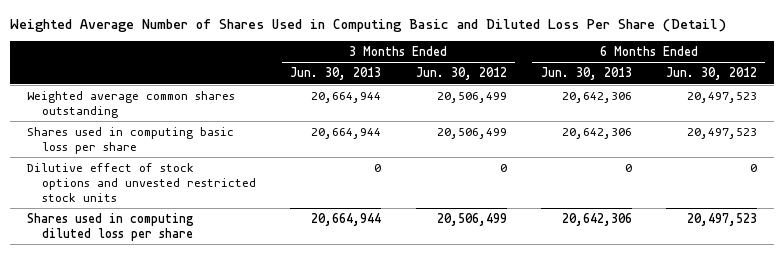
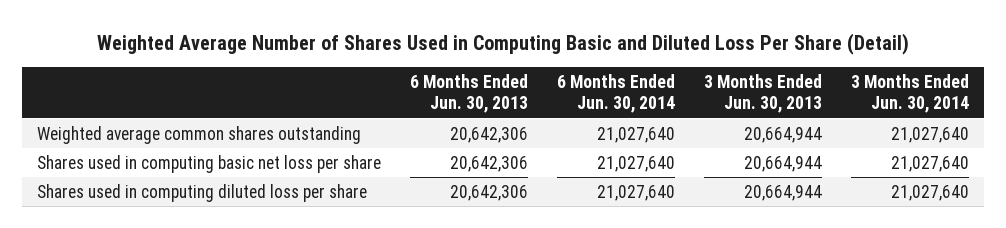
[415,67,507,81] Jun. 30, 2012 -> none
[665,67,757,81] Jun. 30, 2012 -> none
none -> [556,74,675,114] 6 Months Ended Jun. 30, 2014
none -> [851,74,970,114] 3 Months Ended Jun. 30, 2014
[26,162,257,202] Dilutive effect of stock options and unvested restricted stock units -> none
[26,126,234,154] Shares used in computing basic loss per share -> [36,154,381,173] Shares used in computing basic net loss per share

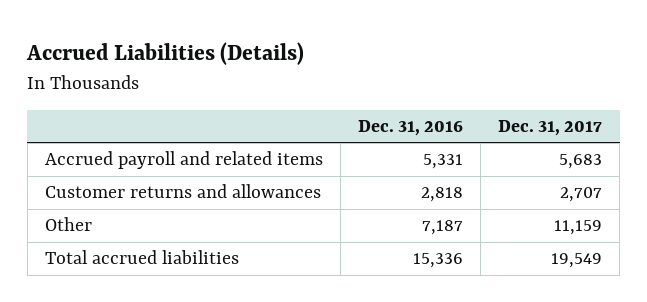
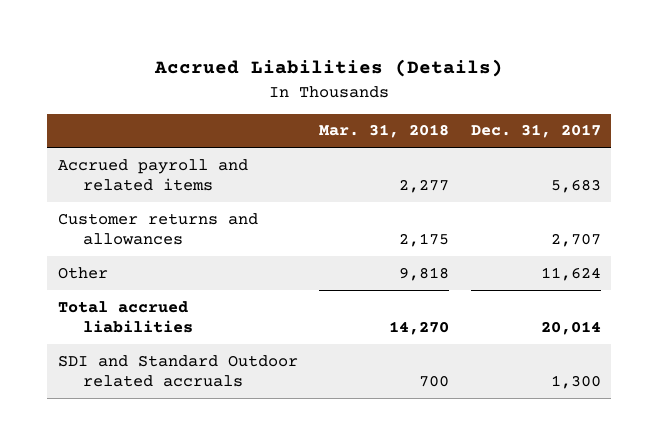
[358,120,464,137] Dec. 31, 2016 -> none
none -> [319,124,450,139] Mar. 31, 2018
[554,220,603,236] 11,159 -> [540,266,601,281] 11,624
[551,253,603,269] 19,549 -> [540,320,601,335] 20,014
none -> [57,354,298,387] SDI and Standard Outdoor related accruals

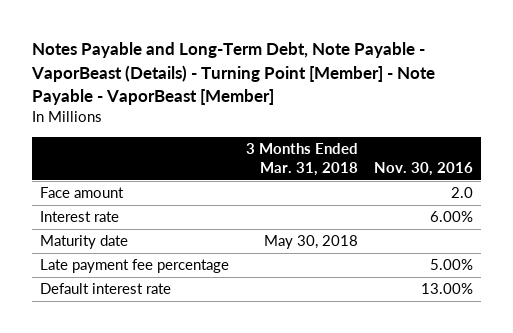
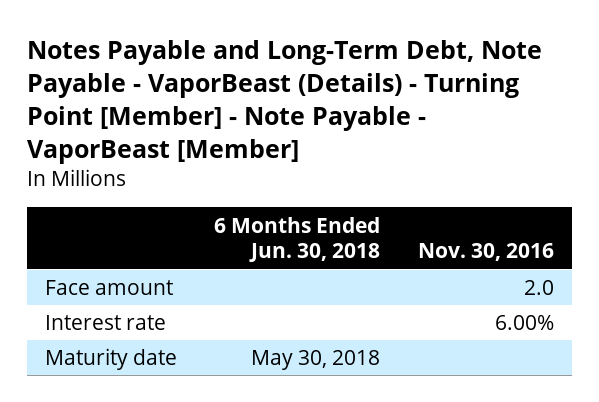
[245,143,358,177] 3 Months Ended Mar. 31, 2018 -> none
none -> [214,216,381,263] 6 Months Ended Jun. 30, 2018
[40,259,230,274] Late payment fee percentage -> none
[40,283,172,295] Default interest rate -> none

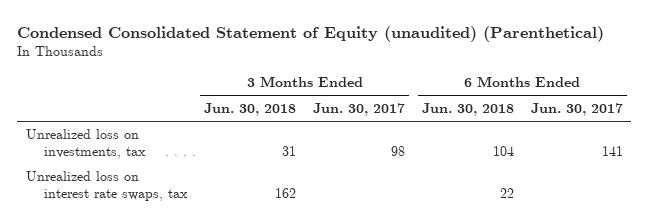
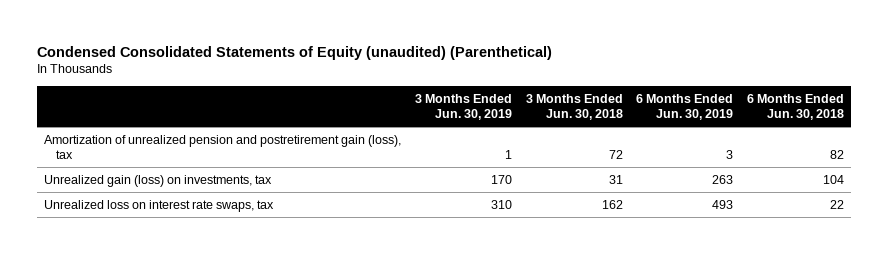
[17,26,605,43] Condensed Consolidated Statement of Equity (unaudited) (Parenthetical) -> [37,45,553,60] Condensed Consolidated Statements of Equity (unaudited) (Parenthetical)
[313,103,406,117] Jun. 30, 2017 -> none
[530,103,623,117] Jun. 30, 2017 -> none
none -> [414,93,512,121] 3 Months Ended Jun. 30, 2019
none -> [636,93,734,121] 6 Months Ended Jun. 30, 2019
none -> [44,134,402,160] Amortization of unrealized pension and postretirement gain (loss), tax
[25,129,147,160] Unrealized loss on investments, tax -> [44,174,273,187] Unrealized gain (loss) on investments, tax

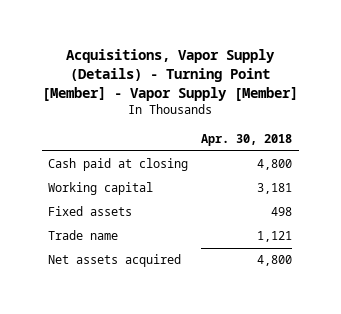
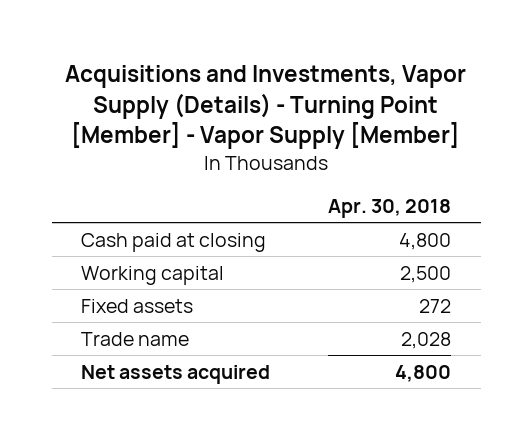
[42,49,299,102] Acquisitions, Vapor Supply (Details) - Turning Point [Member] - Vapor Supply [Member] -> [65,65,467,150] Acquisitions and Investments, Vapor Supply (Details) - Turning Point [Member] - Vapor Supply [Member]
[257,183,293,195] 3,181 -> [400,265,452,283] 2,500
[271,207,293,217] 498 -> [419,298,452,313] 272
[257,231,293,243] 1,121 -> [401,331,452,349] 2,028

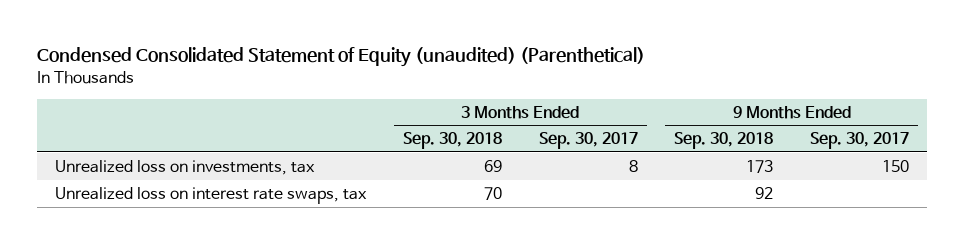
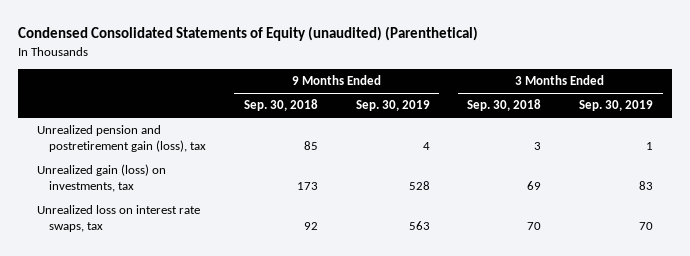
[36,47,645,68] Condensed Consolidated Statement of Equity (unaudited) (Parenthetical) -> [17,26,478,42] Condensed Consolidated Statements of Equity (unaudited) (Parenthetical)
[538,132,638,150] Sep. 30, 2017 -> none
[810,132,910,150] Sep. 30, 2017 -> none
none -> [355,100,430,112] Sep. 30, 2019
none -> [579,100,654,112] Sep. 30, 2019
none -> [36,125,207,153] Unrealized pension and postretirement gain (loss), tax
[55,159,316,175] Unrealized loss on investments, tax -> [36,164,166,193] Unrealized gain (loss) on investments, tax

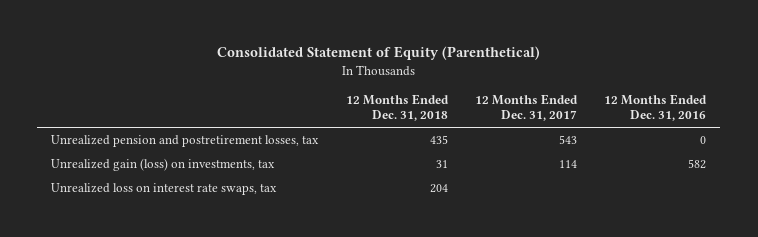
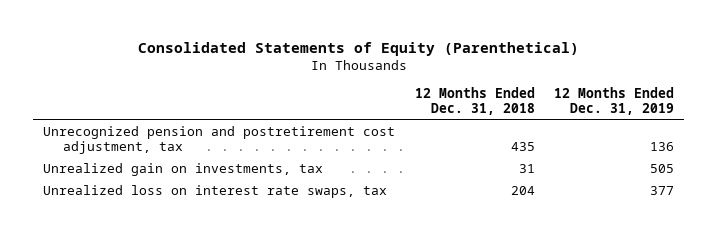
[216,46,540,61] Consolidated Statement of Equity (Parenthetical) -> [137,41,579,56] Consolidated Statements of Equity (Parenthetical)
[475,93,579,122] 12 Months Ended Dec. 31, 2017 -> none
[604,93,708,122] 12 Months Ended Dec. 31, 2016 -> none
none -> [554,87,675,116] 12 Months Ended Dec. 31, 2019
[51,135,320,148] Unrealized pension and postretirement losses, tax -> [42,126,395,155] Unrecognized pension and postretirement cost adjustment, tax
[51,158,276,172] Unrealized gain (loss) on investments, tax -> [42,163,323,177] Unrealized gain on investments, tax

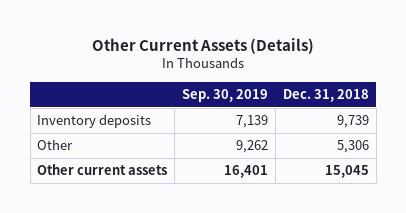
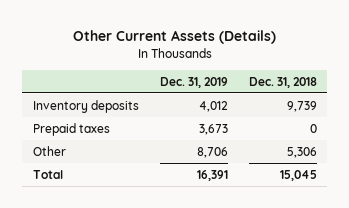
[182,88,269,102] Sep. 30, 2019 -> none
none -> [159,76,228,88] Dec. 31, 2019
none -> [32,122,110,136] Prepaid taxes
[37,164,168,176] Other current assets -> [32,169,63,179] Total

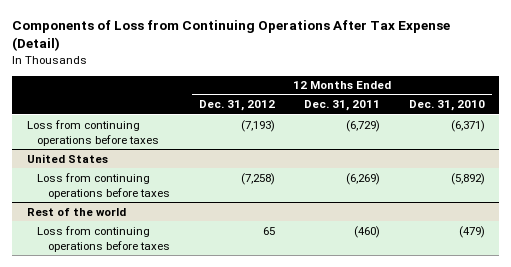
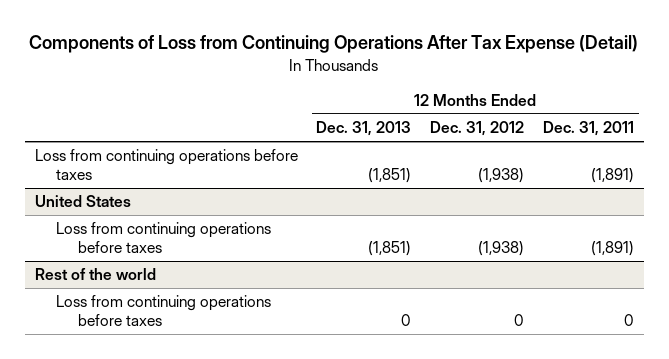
[408,100,485,112] Dec. 31, 2010 -> none
none -> [316,121,412,137] Dec. 31, 2013
[240,119,275,132] (7,193) -> [478,168,525,184] (1,938)
[345,119,380,132] (6,729) -> [591,168,635,184] (1,891)
[240,172,275,185] (7,258) -> [478,241,525,257] (1,938)
[345,172,380,185] (6,269) -> [591,241,635,257] (1,891)
[262,226,275,235] 65 -> [514,314,525,327] 0
[353,225,380,238] (460) -> [624,314,635,327] 0

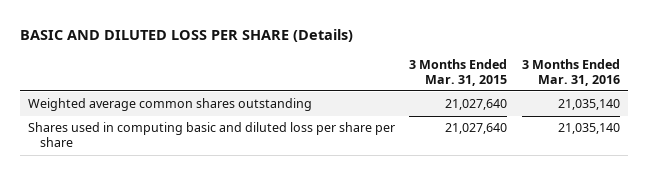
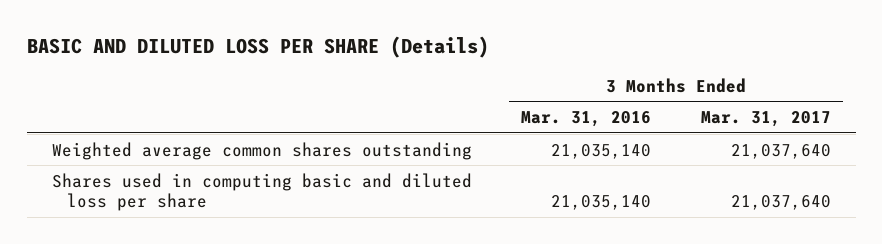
[409,58,508,86] 3 Months Ended Mar. 31, 2015 -> none
none -> [700,111,831,128] Mar. 31, 2017
[27,122,395,148] Shares used in computing basic and diluted loss per share per share -> [51,172,472,212] Shares used in computing basic and diluted loss per share

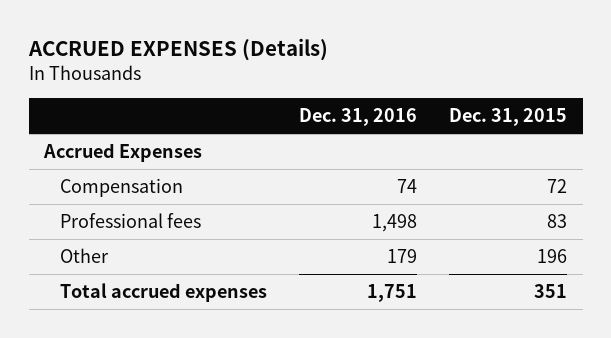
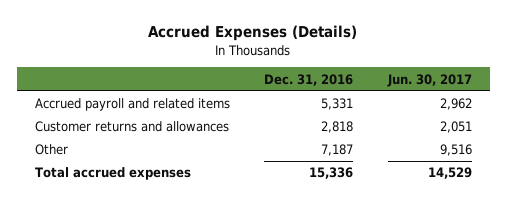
[27,38,328,62] ACCRUED EXPENSES (Details) -> [148,25,358,42] Accrued Expenses (Details)
[448,107,567,126] Dec. 31, 2015 -> none
none -> [387,73,473,87] Jun. 30, 2017
[43,143,203,163] Accrued Expenses -> none
[60,178,184,198] Compensation -> none
[60,213,202,229] Professional fees -> none
none -> [34,98,230,112] Accrued payroll and related items
none -> [34,121,229,133] Customer returns and allowances
[387,249,418,264] 179 -> [321,144,354,157] 7,187
[367,284,418,303] 1,751 -> [309,167,354,180] 15,336

